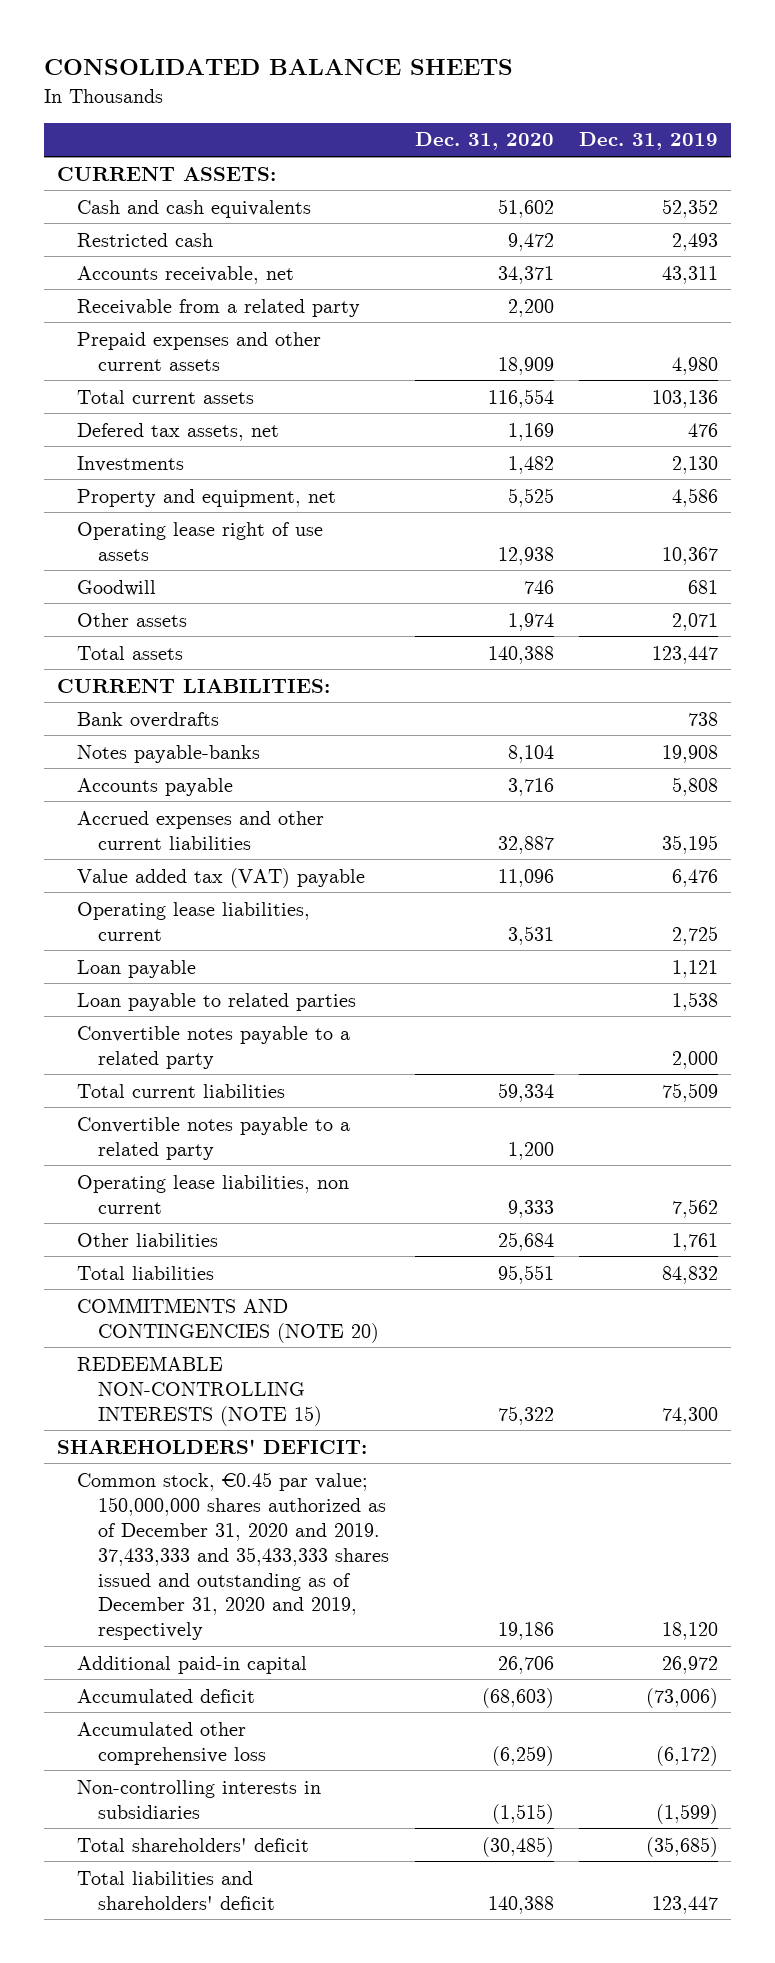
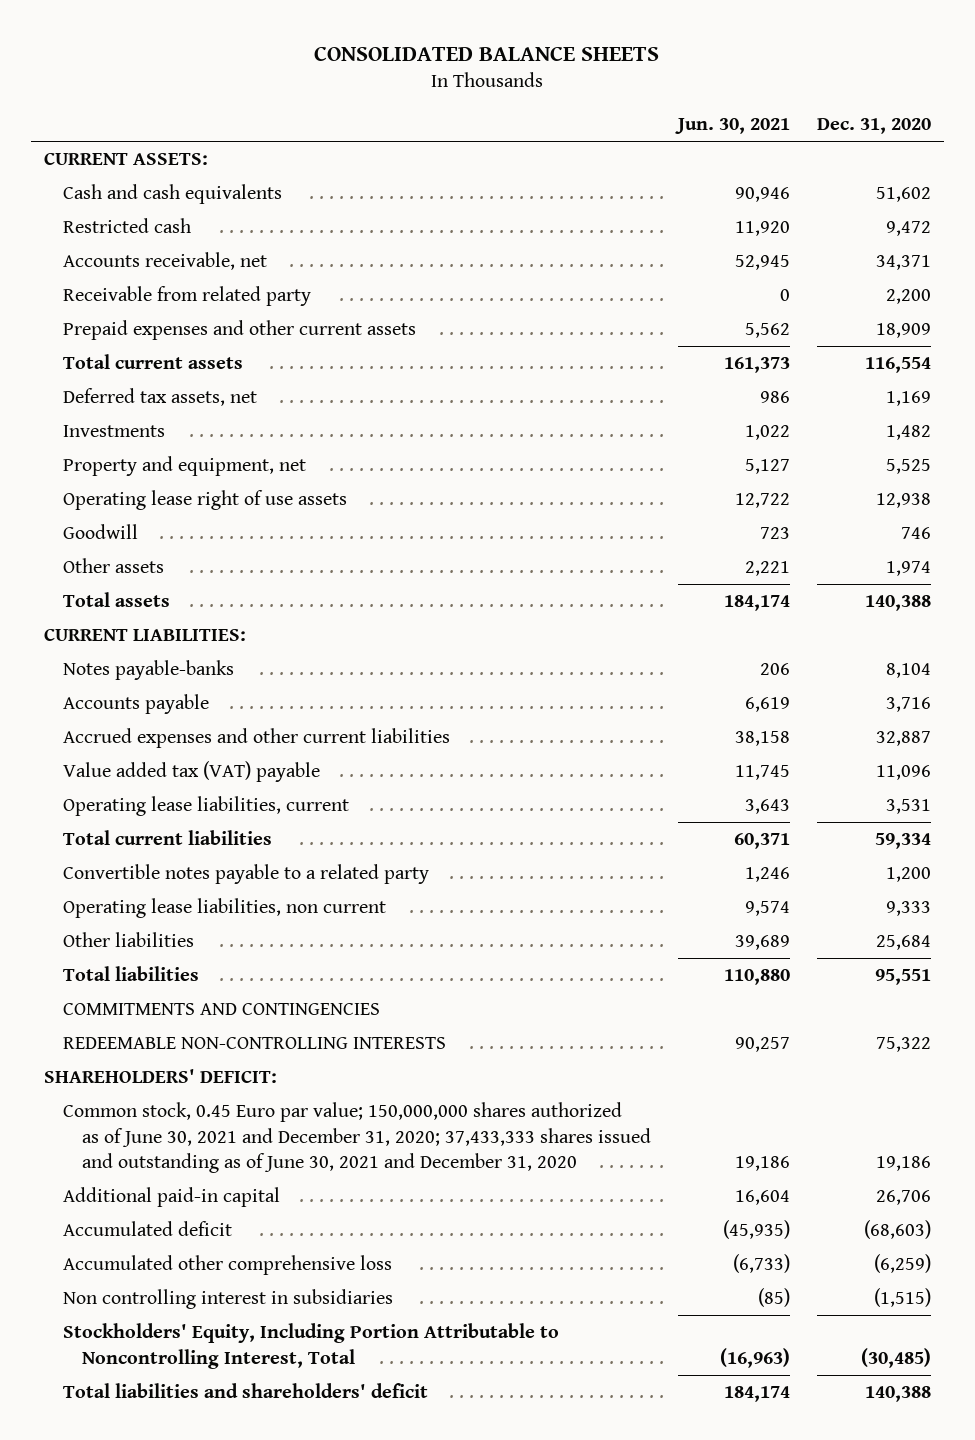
[579,132,719,151] Dec. 31, 2019 -> none
none -> [674,118,790,135] Jun. 30, 2021
[77,298,361,317] Receivable from a related party -> [62,286,311,307] Receivable from related party
[77,422,280,441] Defered tax assets, net -> [62,388,257,407] Deferred tax assets, net
[77,711,220,728] Bank overdrafts -> none
[77,959,197,978] Loan payable -> none
[77,992,357,1011] Loan payable to related parties -> none
[77,1025,351,1069] Convertible notes payable to a related party -> none
[77,1297,379,1343] COMMITMENTS AND CONTINGENCIES (NOTE 20) -> [62,1003,380,1016] COMMITMENTS AND CONTINGENCIES
[77,1355,322,1426] REDEEMABLE NON-CONTROLLING INTERESTS (NOTE 15) -> [62,1037,446,1050] REDEEMABLE NON-CONTROLLING INTERESTS
[77,1471,389,1641] Common stock, €0.45 par value; 150,000,000 shares authorized as of December 31, 2020 and 2019. 37,433,333 and 35,433,333 shares issued and outstanding as of December 31, 2020 and 2019, respectively -> [62,1102,651,1173] Common stock, 0.45 Euro par value; 150,000,000 shares authorized as of June 30, 2021 and December 31, 2020; 37,433,333 shares issued and outstanding as of June 30, 2021 and December 31, 2020
[77,1779,322,1819] Non-controlling interests in subsidiaries -> [62,1289,393,1310] Non controlling interest in subsidiaries
[77,1837,310,1852] Total shareholders' deficit -> [62,1323,559,1369] Stockholders' Equity, Including Portion Attributable to Noncontrolling Interest, Total

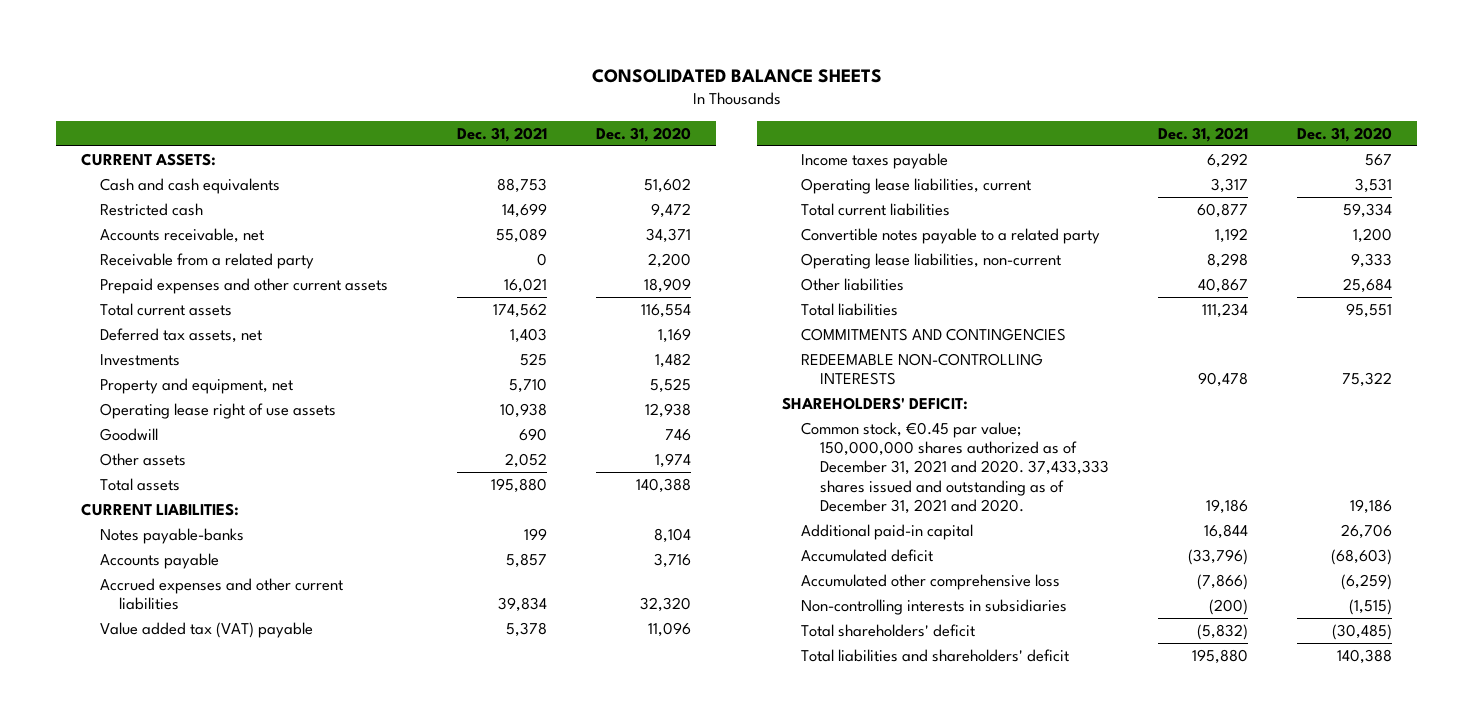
[674,118,790,135] Jun. 30, 2021 -> none
none -> [457,126,548,142] Dec. 31, 2021
[62,286,311,307] Receivable from related party -> [99,252,314,269] Receivable from a related party
[875,731,931,747] 32,887 -> [640,597,692,613] 32,320
none -> [801,152,949,169] Income taxes payable
[62,898,386,919] Operating lease liabilities, non current -> [801,252,1062,269] Operating lease liabilities, non-current
[62,1102,651,1173] Common stock, 0.45 Euro par value; 150,000,000 shares authorized as of June 30, 2021 and December 31, 2020; 37,433,333 shares issued and outstanding as of June 30, 2021 and December 31, 2020 -> [801,421,1110,514] Common stock, €0.45 par value; 150,000,000 shares authorized as of December 31, 2021 and 2020. 37,433,333 shares issued and outstanding as of December 31, 2021 and 2020.
[62,1289,393,1310] Non controlling interest in subsidiaries -> [801,598,1068,615] Non-controlling interests in subsidiaries
[62,1323,559,1369] Stockholders' Equity, Including Portion Attributable to Noncontrolling Interest, Total -> [801,623,976,637] Total shareholders' deficit

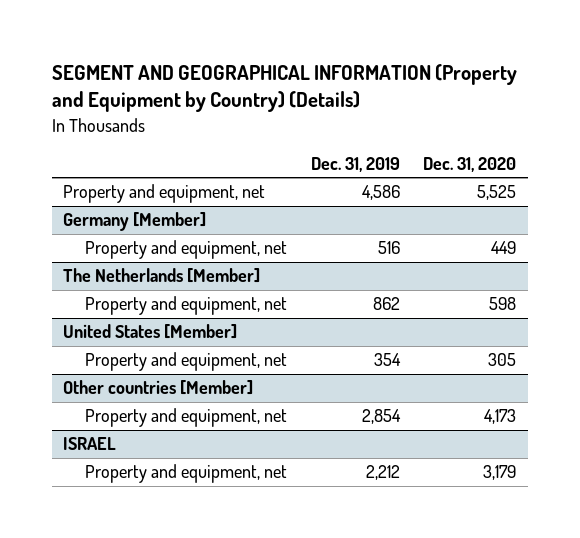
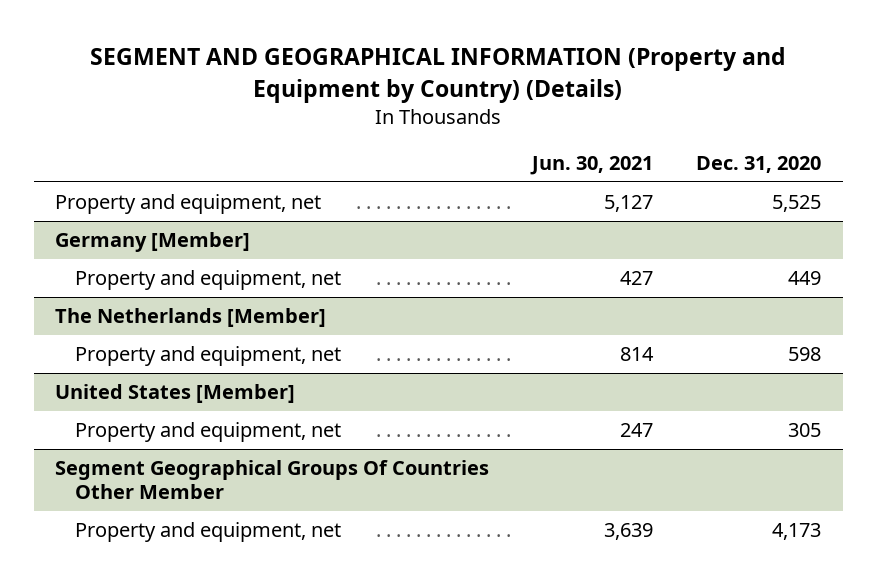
[310,157,400,173] Dec. 31, 2019 -> none
none -> [530,156,654,176] Jun. 30, 2021
[63,380,254,396] Other countries [Member] -> [55,460,490,500] Segment Geographical Groups Of Countries Other Member
[63,437,117,451] ISRAEL -> none
[85,464,288,484] Property and equipment, net -> none

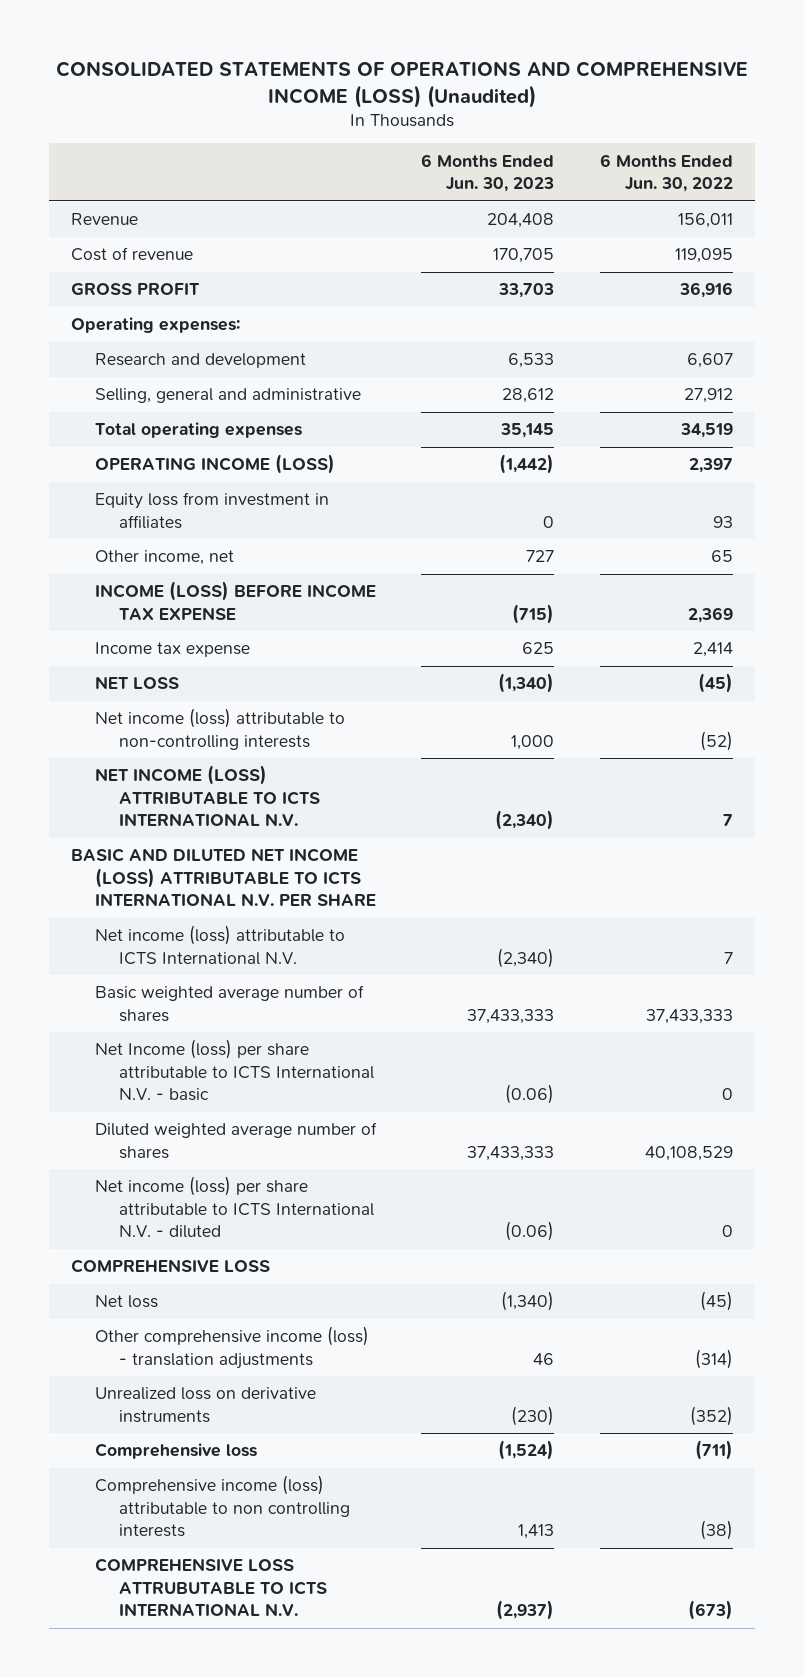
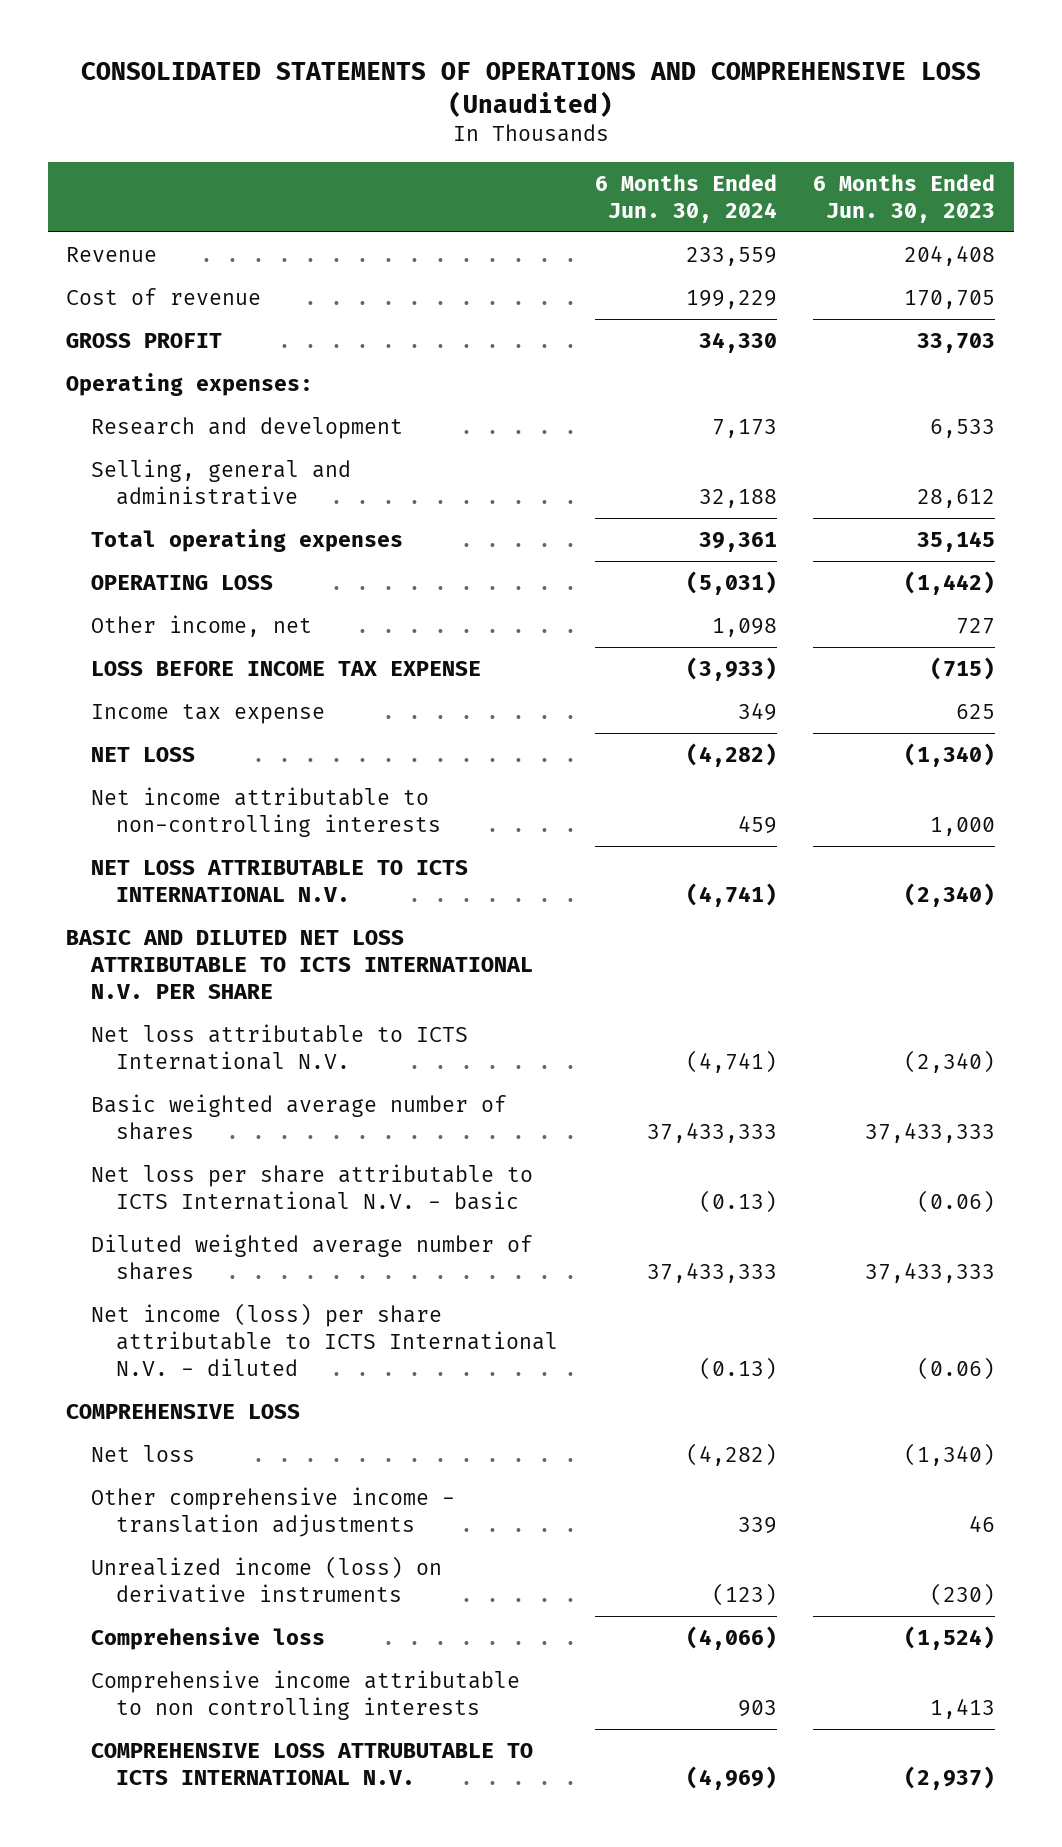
[56,60,749,108] CONSOLIDATED STATEMENTS OF OPERATIONS AND COMPREHENSIVE INCOME (LOSS) (Unaudited) -> [80,62,981,117] CONSOLIDATED STATEMENTS OF OPERATIONS AND COMPREHENSIVE LOSS (Unaudited)
[599,153,733,193] 6 Months Ended Jun. 30, 2022 -> none
none -> [594,173,777,223] 6 Months Ended Jun. 30, 2024
[95,492,330,529] Equity loss from investment in affiliates -> none
[95,454,336,475] OPERATING INCOME (LOSS) -> [91,574,274,590] OPERATING LOSS
[95,581,377,620] INCOME (LOSS) BEFORE INCOME TAX EXPENSE -> [91,660,482,676] LOSS BEFORE INCOME TAX EXPENSE
[95,708,346,750] Net income (loss) attributable to non-controlling interests -> [91,786,442,837] Net income attributable to non-controlling interests
[95,765,320,827] NET INCOME (LOSS) ATTRIBUTABLE TO ICTS INTERNATIONAL N.V. -> [91,859,469,902] NET LOSS ATTRIBUTABLE TO ICTS INTERNATIONAL N.V.
[71,848,377,907] BASIC AND DILUTED NET INCOME (LOSS) ATTRIBUTABLE TO ICTS INTERNATIONAL N.V. PER SHARE -> [66,929,534,999] BASIC AND DILUTED NET LOSS ATTRIBUTABLE TO ICTS INTERNATIONAL N.V. PER SHARE
[95,925,346,965] Net income (loss) attributable to ICTS International N.V. -> [91,1023,469,1070] Net loss attributable to ICTS International N.V.
[95,1039,374,1102] Net Income (loss) per share attributable to ICTS International N.V. - basic -> [91,1163,534,1210] Net loss per share attributable to ICTS International N.V. - basic
[95,1326,370,1369] Other comprehensive income (loss) - translation adjustments -> [91,1486,456,1537] Other comprehensive income - translation adjustments
[95,1387,317,1423] Unrealized loss on derivative instruments -> [91,1555,443,1603] Unrealized income (loss) on derivative instruments
[95,1475,350,1538] Comprehensive income (loss) attributable to non controlling interests -> [91,1669,521,1720] Comprehensive income attributable to non controlling interests

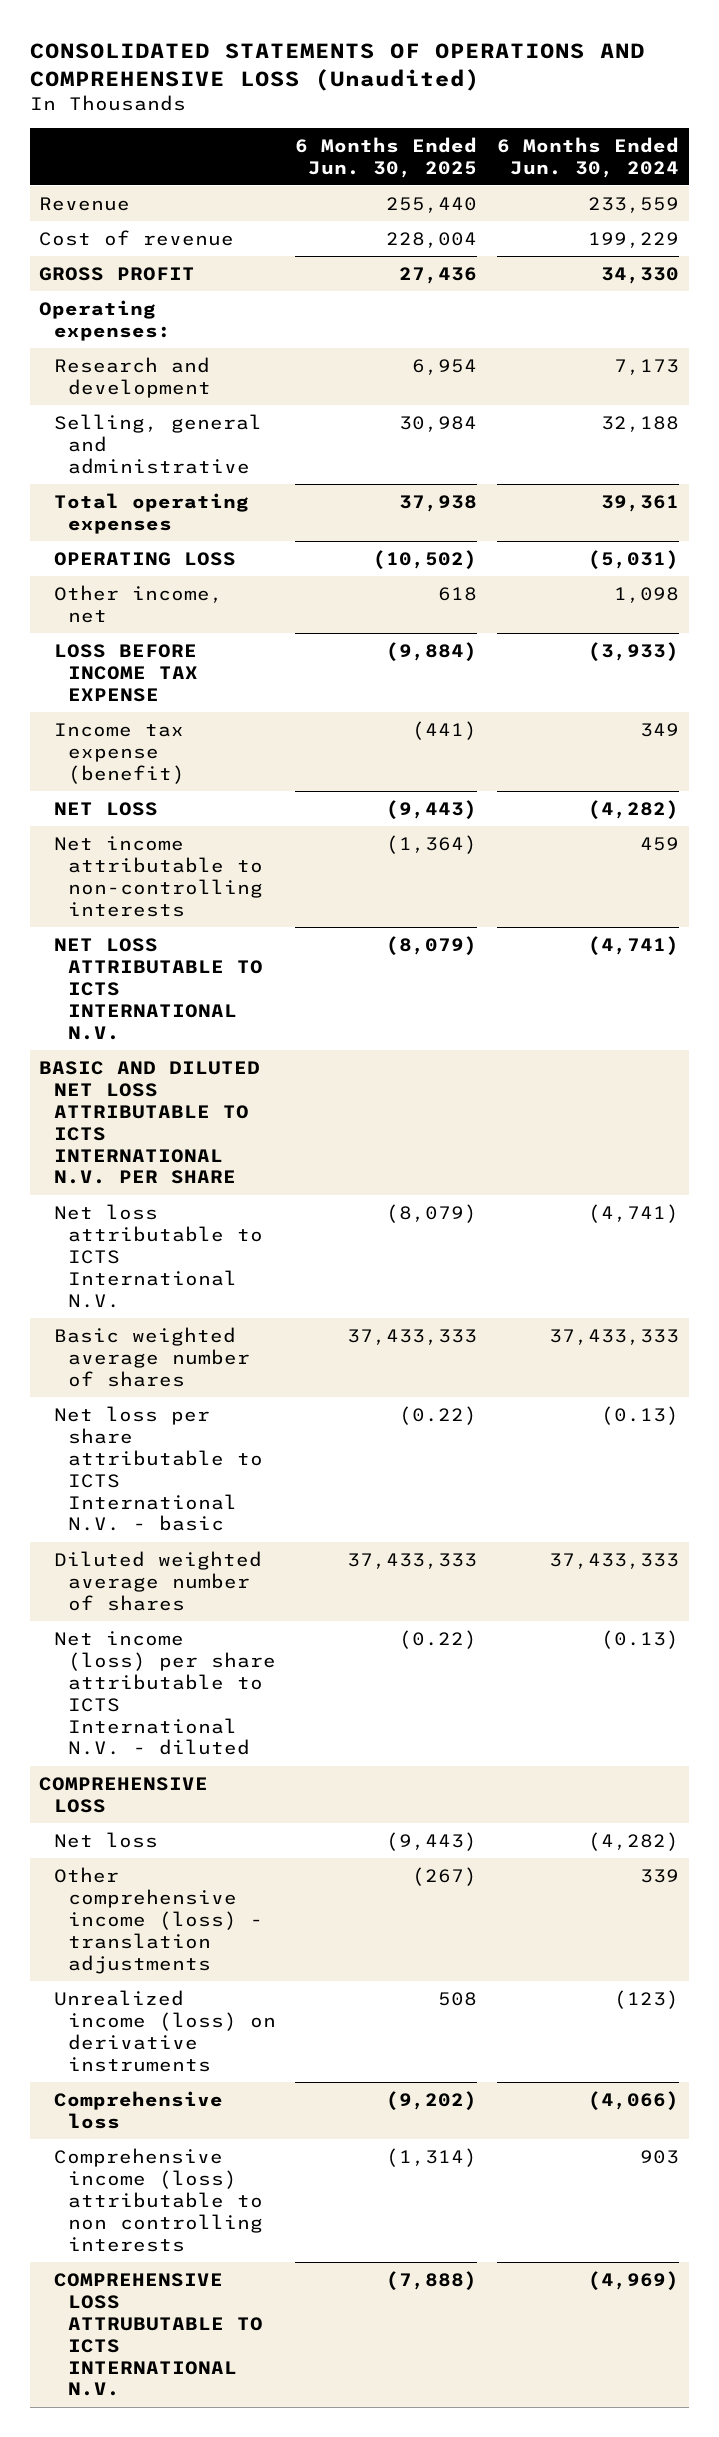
[813,173,996,223] 6 Months Ended Jun. 30, 2023 -> none
none -> [295,136,478,178] 6 Months Ended Jun. 30, 2025
[91,703,326,724] Income tax expense -> [53,722,185,784] Income tax expense (benefit)
[91,1486,456,1537] Other comprehensive income - translation adjustments -> [53,1866,263,1974] Other comprehensive income (loss) - translation adjustments
[91,1669,521,1720] Comprehensive income attributable to non controlling interests -> [53,2147,263,2252] Comprehensive income (loss) attributable to non controlling interests

